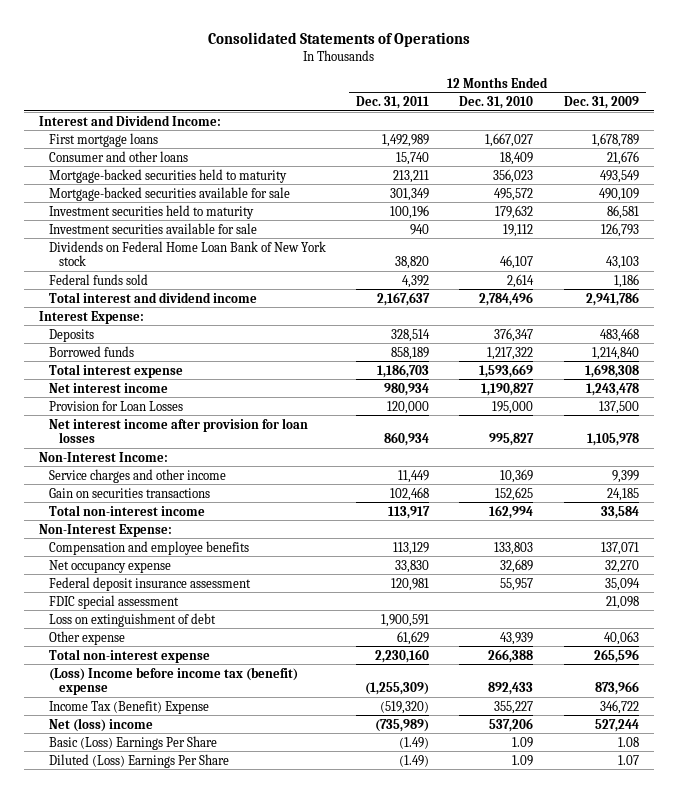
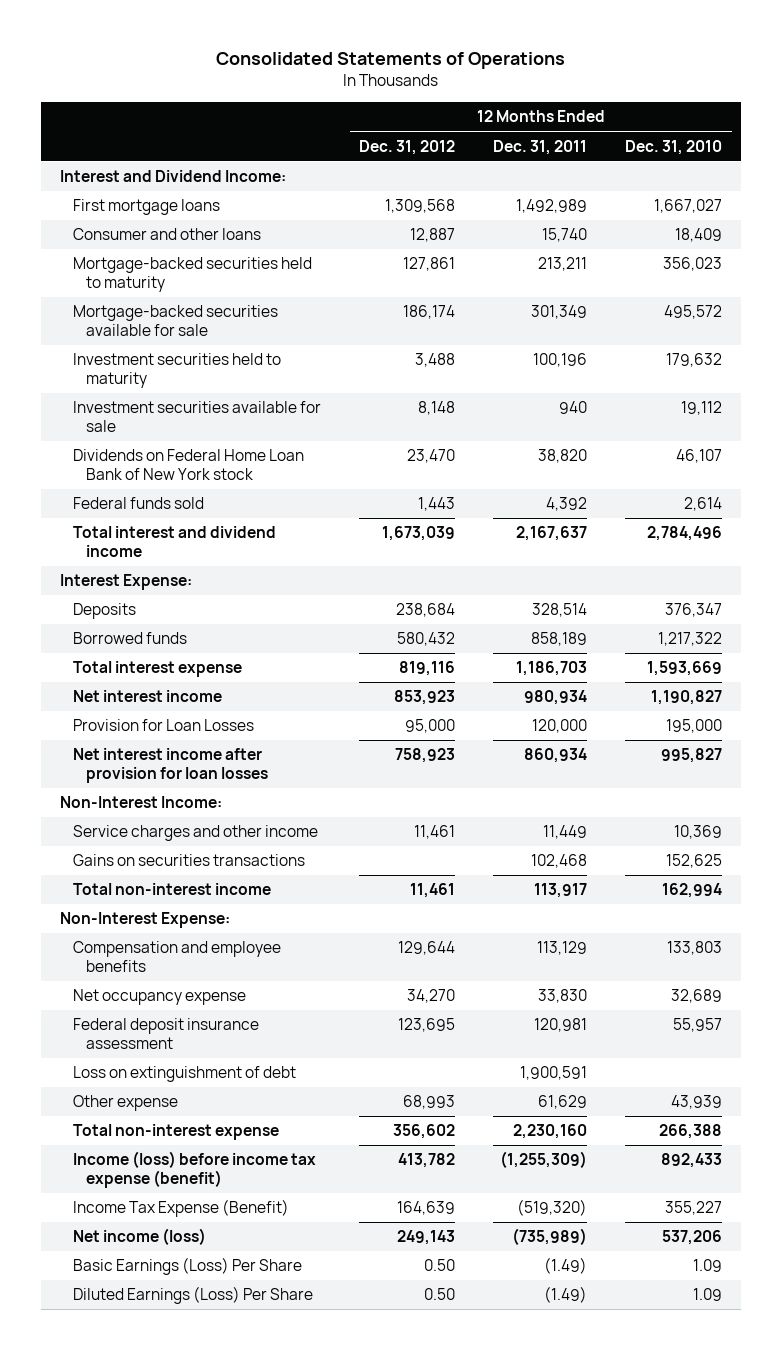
[563,96,639,110] Dec. 31, 2009 -> none
none -> [359,139,456,155] Dec. 31, 2012
[49,487,211,498] Gain on securities transactions -> [72,854,305,867] Gains on securities transactions
[49,594,180,609] FDIC special assessment -> none
[49,666,299,696] (Loss) Income before income tax (benefit) expense -> [72,1151,316,1188] Income (loss) before income tax expense (benefit)
[49,700,210,714] Income Tax (Benefit) Expense -> [72,1199,289,1218] Income Tax Expense (Benefit)
[49,717,154,732] Net (loss) income -> [72,1228,206,1246] Net income (loss)
[49,735,218,750] Basic (Loss) Earnings Per Share -> [72,1257,302,1276] Basic Earnings (Loss) Per Share
[49,753,230,768] Diluted (Loss) Earnings Per Share -> [72,1286,313,1305] Diluted Earnings (Loss) Per Share

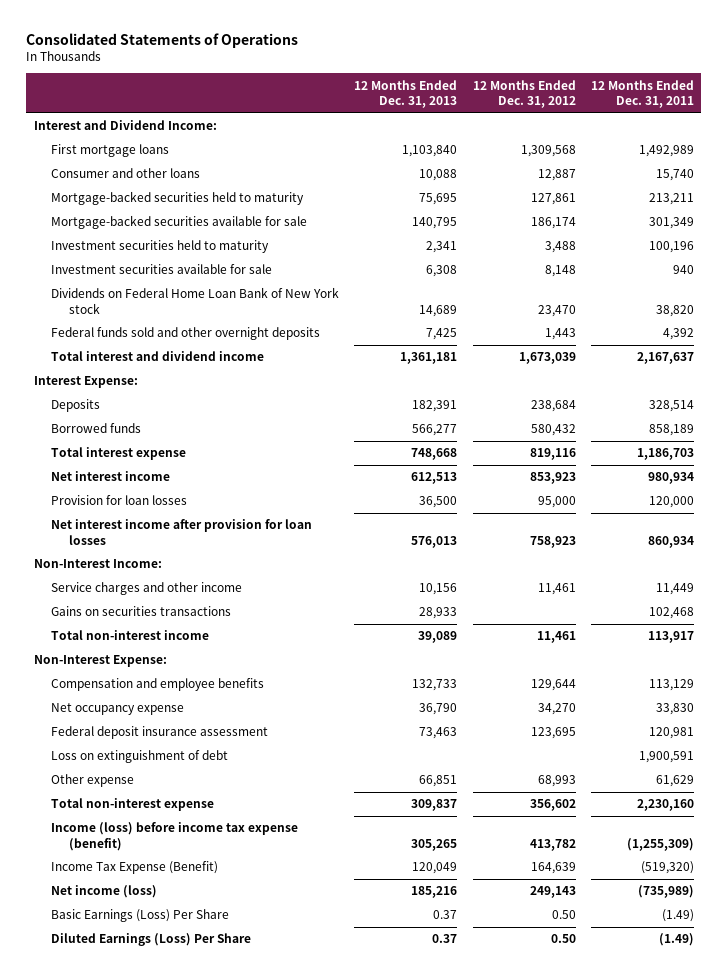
[625,139,723,155] Dec. 31, 2010 -> none
none -> [354,79,458,109] 12 Months Ended Dec. 31, 2013
[72,497,204,510] Federal funds sold -> [51,327,321,341] Federal funds sold and other overnight deposits
[72,719,254,732] Provision for Loan Losses -> [51,495,188,506] Provision for loan losses

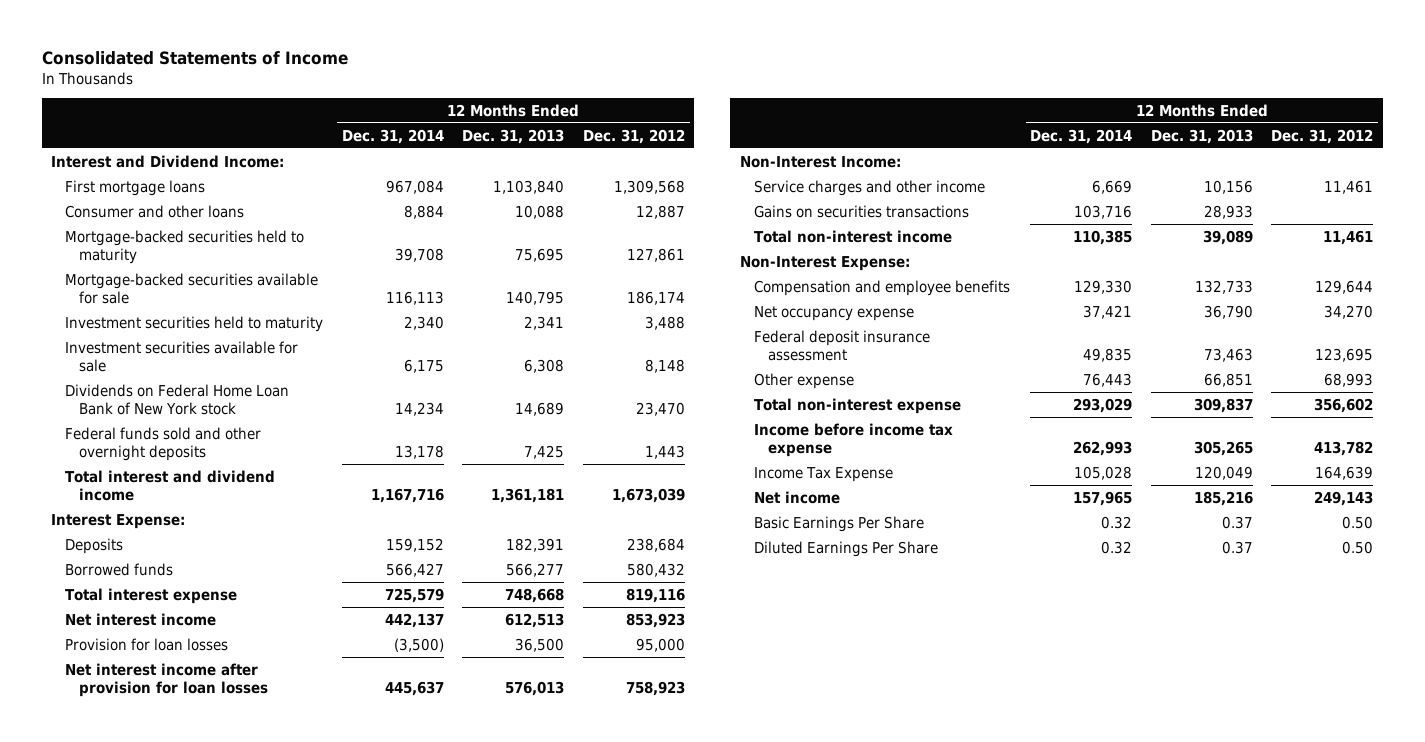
[26,32,299,48] Consolidated Statements of Operations -> [41,51,348,66] Consolidated Statements of Income
[590,79,694,109] 12 Months Ended Dec. 31, 2011 -> none
none -> [341,128,444,144] Dec. 31, 2014
[51,750,229,764] Loss on extinguishment of debt -> none
[51,822,299,851] Income (loss) before income tax expense (benefit) -> [753,422,953,457] Income before income tax expense
[51,861,219,875] Income Tax Expense (Benefit) -> [753,466,893,482] Income Tax Expense
[51,885,158,899] Net income (loss) -> [753,490,840,504] Net income
[51,909,230,923] Basic Earnings (Loss) Per Share -> [753,515,924,532] Basic Earnings Per Share
[51,933,252,947] Diluted Earnings (Loss) Per Share -> [753,540,938,557] Diluted Earnings Per Share

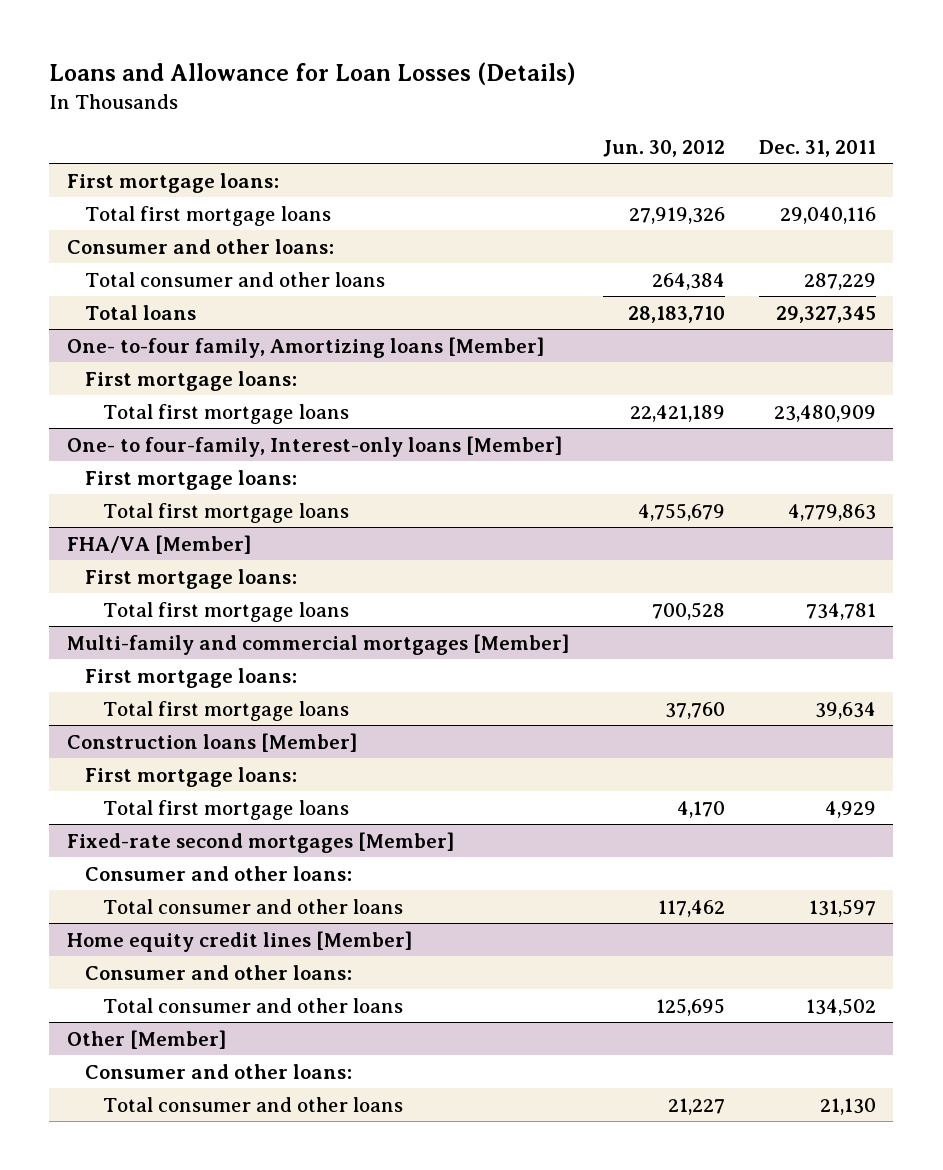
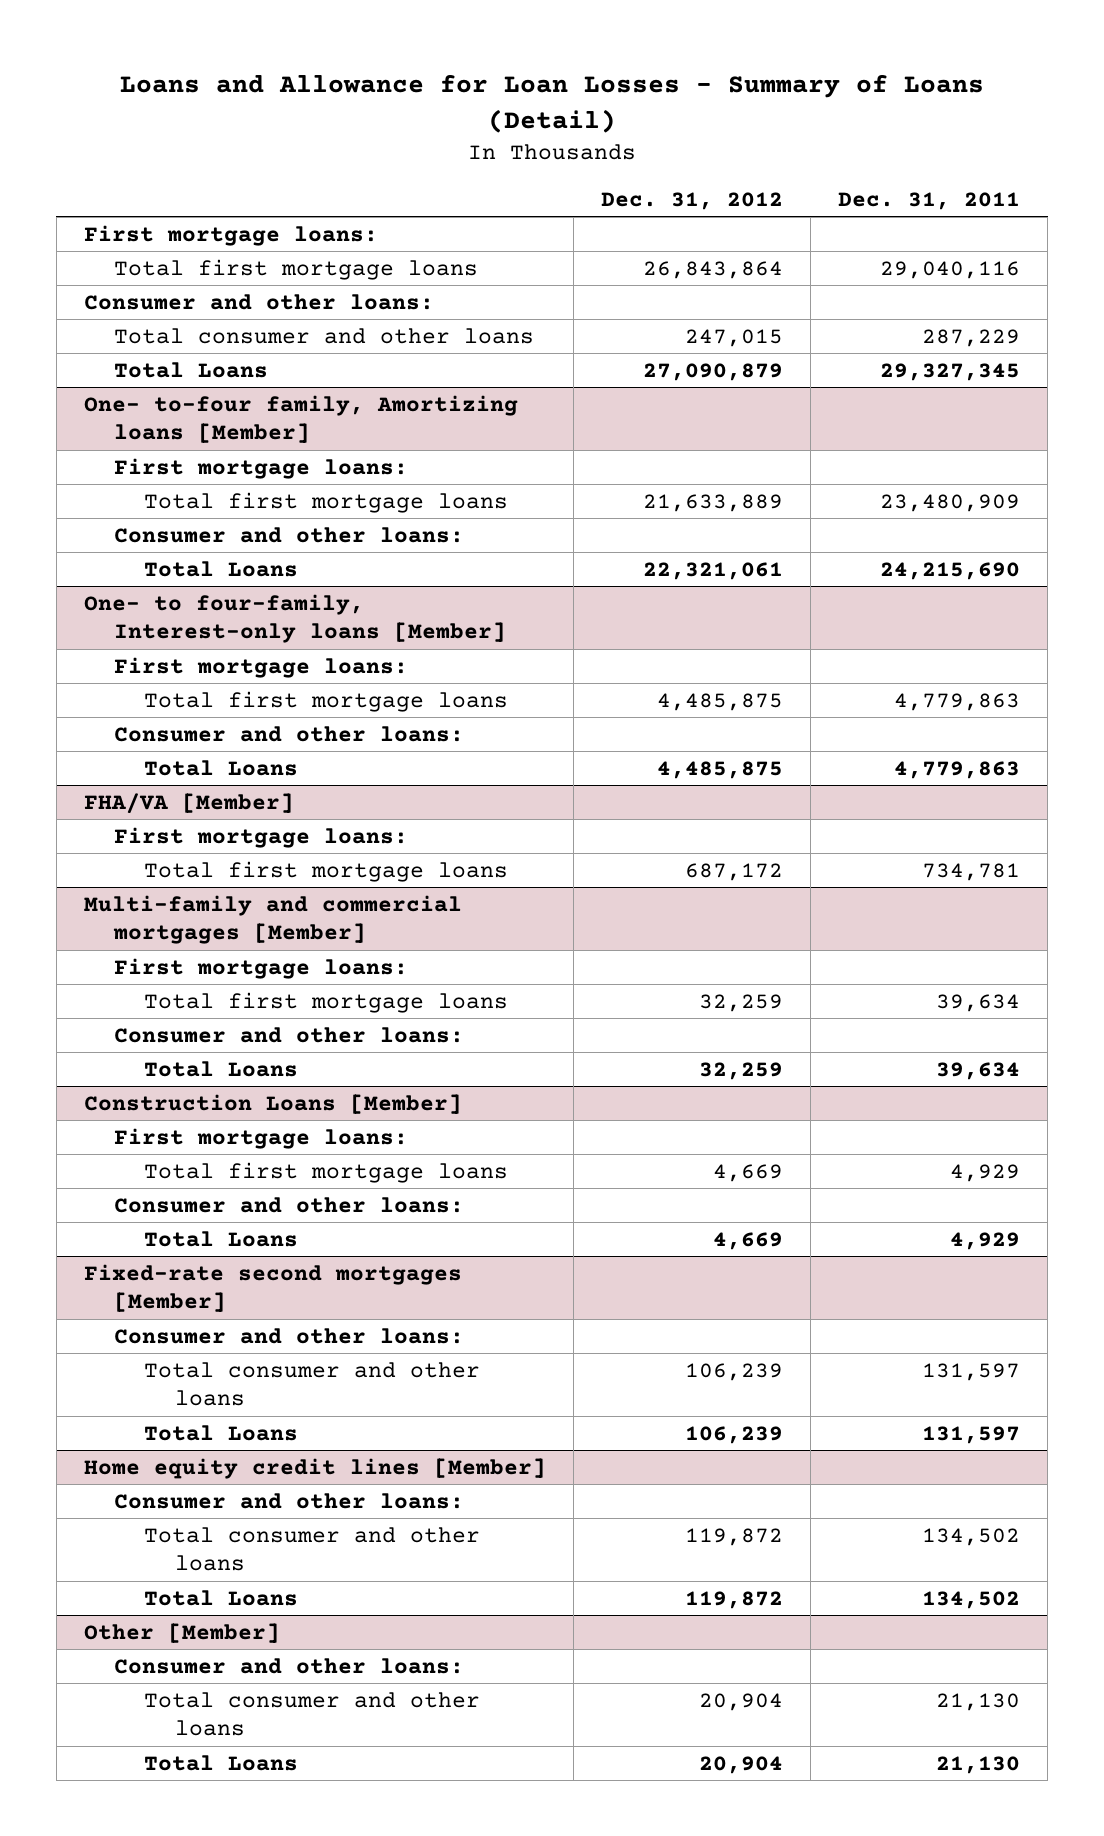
[49,62,577,86] Loans and Allowance for Loan Losses (Details) -> [120,73,985,133] Loans and Allowance for Loan Losses - Summary of Loans (Detail)
[602,139,725,157] Jun. 30, 2012 -> none
none -> [601,191,784,210] Dec. 31, 2012
[84,304,196,320] Total loans -> [114,361,269,378] Total Loans
none -> [114,526,465,543] Consumer and other loans:
none -> [144,560,299,577] Total Loans
none -> [114,725,465,742] Consumer and other loans:
none -> [144,759,299,776] Total Loans
none -> [114,1026,465,1043] Consumer and other loans:
none -> [144,1060,299,1077] Total Loans
[66,732,357,752] Construction loans [Member] -> [83,1093,462,1114] Construction Loans [Member]
none -> [114,1196,465,1213] Consumer and other loans:
none -> [144,1230,299,1247] Total Loans
none -> [144,1424,299,1441] Total Loans
none -> [144,1589,299,1606] Total Loans
none -> [144,1754,299,1771] Total Loans

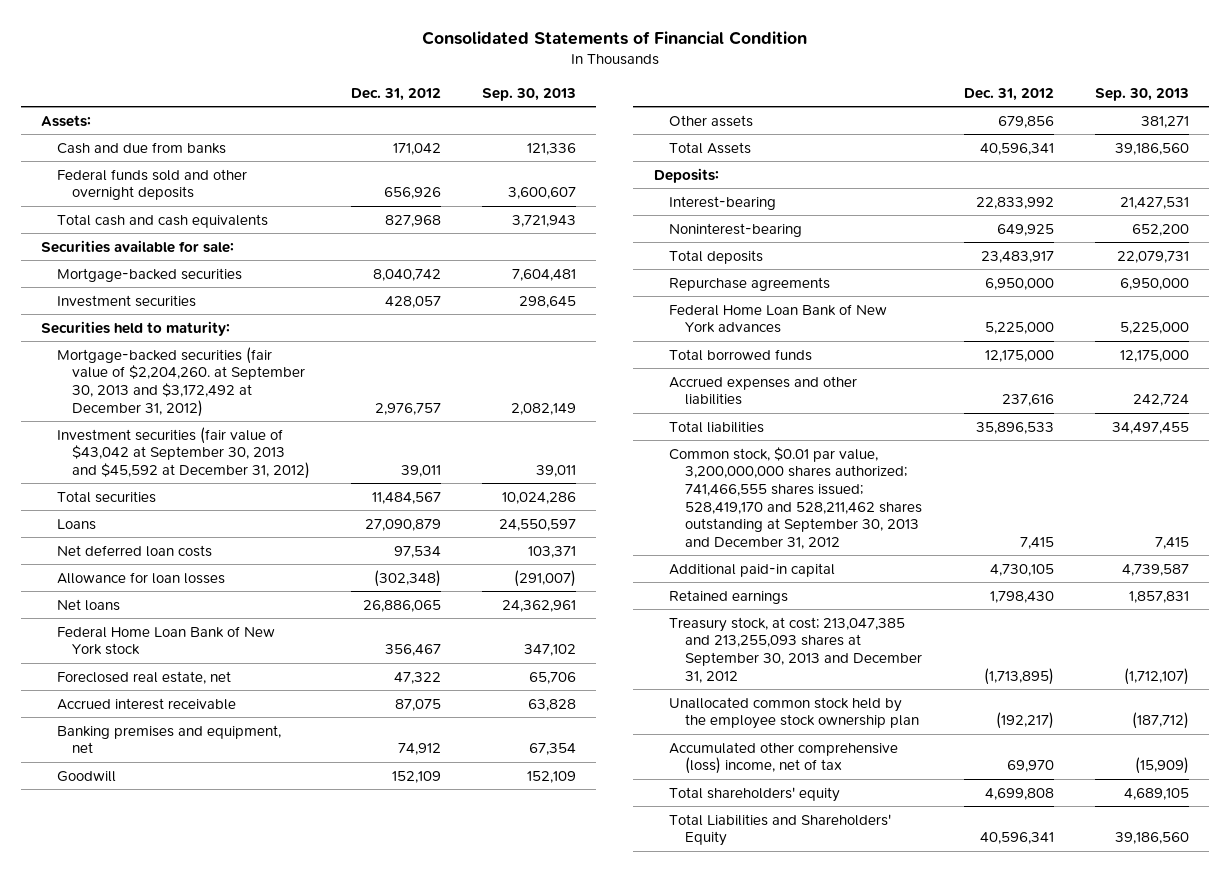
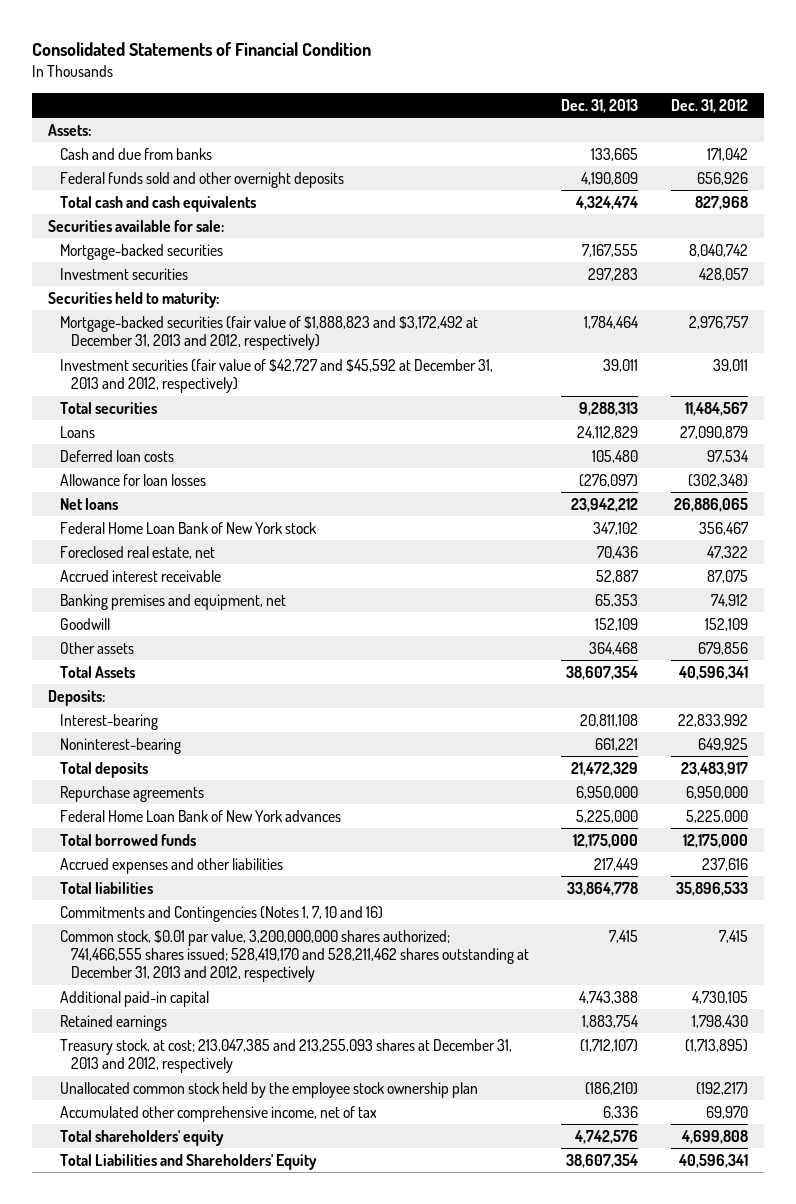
[481,87,576,101] Sep. 30, 2013 -> none
none -> [561,98,639,113] Dec. 31, 2013
[56,346,306,417] Mortgage-backed securities (fair value of $2,204,260. at September 30, 2013 and $3,172,492 at December 31, 2012) -> [59,315,478,351] Mortgage-backed securities (fair value of $1,888,823 and $3,172,492 at December 31, 2013 and 2012, respectively)
[56,426,311,479] Investment securities (fair value of $43,042 at September 30, 2013 and $45,592 at December 31, 2012) -> [59,358,493,394] Investment securities (fair value of $42,727 and $45,592 at December 31, 2013 and 2012, respectively)
[56,544,212,557] Net deferred loan costs -> [59,449,174,462] Deferred loan costs
none -> [59,905,383,922] Commitments and Contingencies (Notes 1, 7, 10 and 16)
[669,446,923,549] Common stock, $0.01 par value, 3,200,000,000 shares authorized; 741,466,555 shares issued; 528,419,170 and 528,211,462 shares outstanding at September 30, 2013 and December 31, 2012 -> [59,929,530,983] Common stock, $0.01 par value, 3,200,000,000 shares authorized; 741,466,555 shares issued; 528,419,170 and 528,211,462 shares outstanding at December 31, 2013 and 2012, respectively
[669,616,923,683] Treasury stock, at cost; 213,047,385 and 213,255,093 shares at September 30, 2013 and December 31, 2012 -> [59,1038,512,1074] Treasury stock, at cost; 213,047,385 and 213,255,093 shares at December 31, 2013 and 2012, respectively
[669,741,899,775] Accumulated other comprehensive (loss) income, net of tax -> [59,1105,377,1122] Accumulated other comprehensive income, net of tax

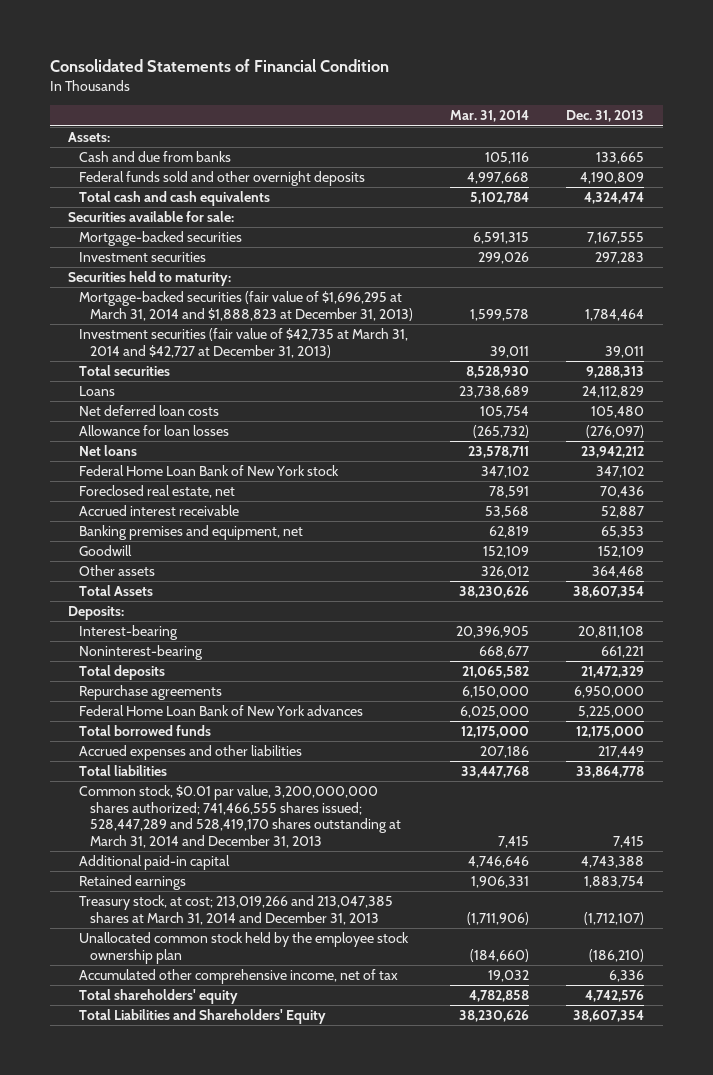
[670,98,748,113] Dec. 31, 2012 -> none
none -> [450,110,530,123] Mar. 31, 2014
[59,315,478,351] Mortgage-backed securities (fair value of $1,888,823 and $3,172,492 at December 31, 2013 and 2012, respectively) -> [79,291,413,321] Mortgage-backed securities (fair value of $1,696,295 at March 31, 2014 and $1,888,823 at December 31, 2013)
[59,358,493,394] Investment securities (fair value of $42,727 and $45,592 at December 31, 2013 and 2012, respectively) -> [79,328,409,358] Investment securities (fair value of $42,735 at March 31, 2014 and $42,727 at December 31, 2013)
[59,449,174,462] Deferred loan costs -> [79,405,220,417] Net deferred loan costs
[59,905,383,922] Commitments and Contingencies (Notes 1, 7, 10 and 16) -> none
[59,929,530,983] Common stock, $0.01 par value, 3,200,000,000 shares authorized; 741,466,555 shares issued; 528,419,170 and 528,211,462 shares outstanding at December 31, 2013 and 2012, respectively -> [79,785,401,849] Common stock, $0.01 par value, 3,200,000,000 shares authorized; 741,466,555 shares issued; 528,447,289 and 528,419,170 shares outstanding at March 31, 2014 and December 31, 2013
[59,1038,512,1074] Treasury stock, at cost; 213,047,385 and 213,255,093 shares at December 31, 2013 and 2012, respectively -> [79,895,394,925] Treasury stock, at cost; 213,019,266 and 213,047,385 shares at March 31, 2014 and December 31, 2013

